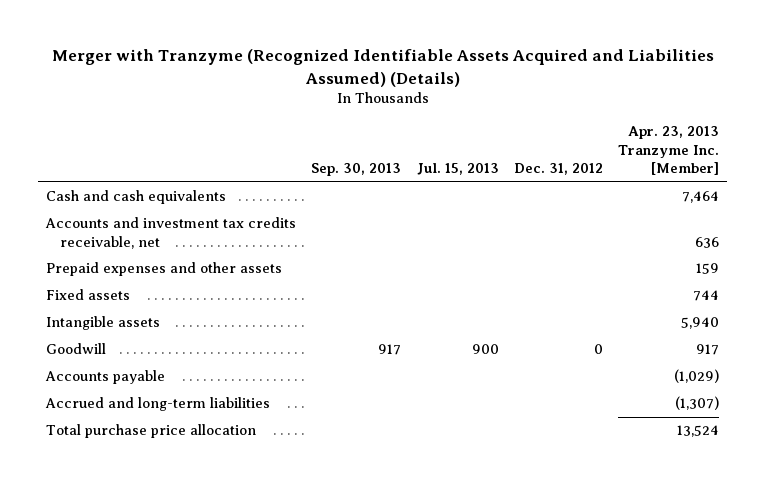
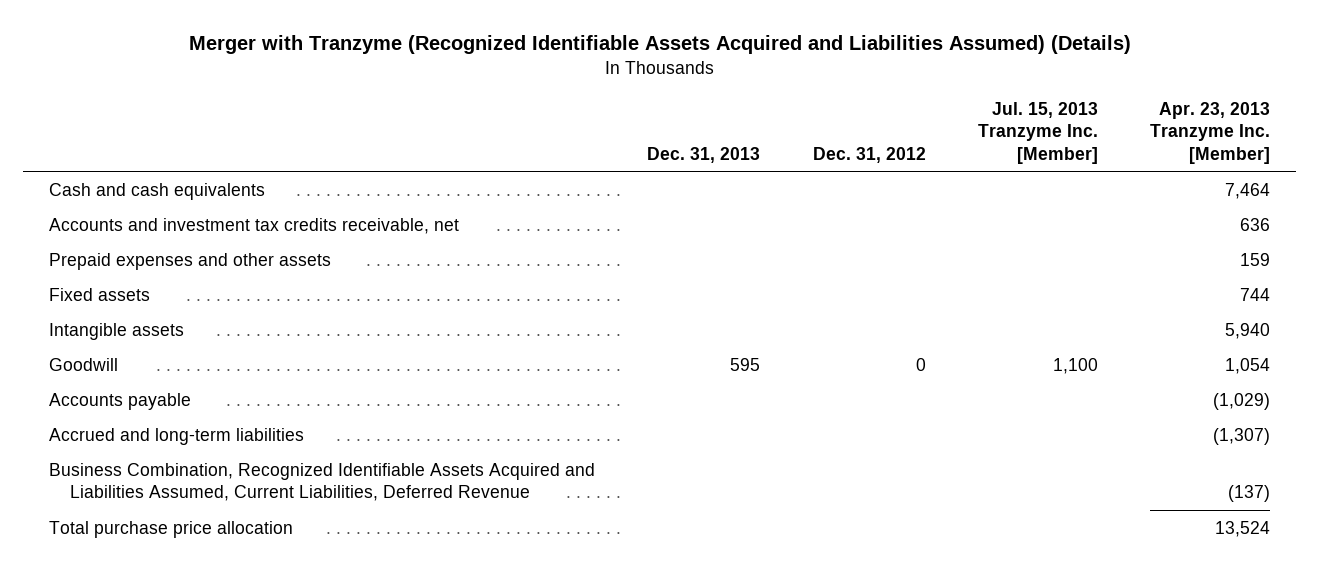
[311,163,402,177] Sep. 30, 2013 -> none
[416,163,499,176] Jul. 15, 2013 -> none
none -> [647,146,761,163] Dec. 31, 2013
none -> [977,102,1098,164] Jul. 15, 2013 Tranzyme Inc. [Member]
[696,344,720,356] 917 -> [1224,357,1270,374] 1,054
none -> [49,462,596,502] Business Combination, Recognized Identifiable Assets Acquired and Liabilities Assumed, Current Liabilities, Deferred Revenue

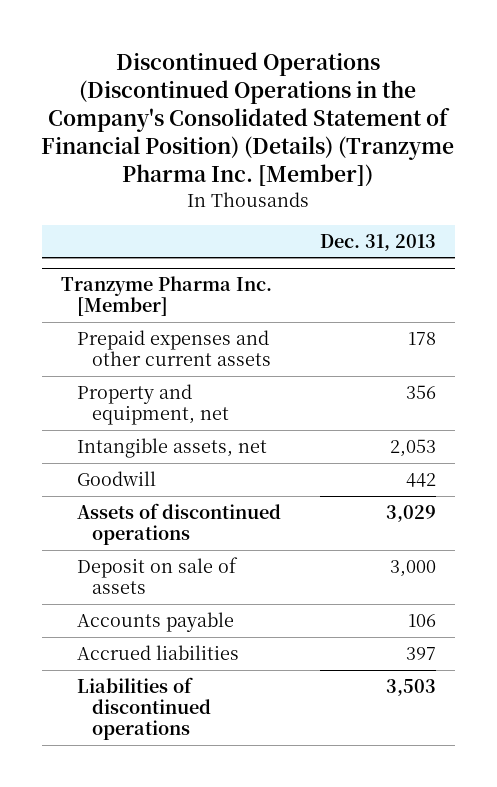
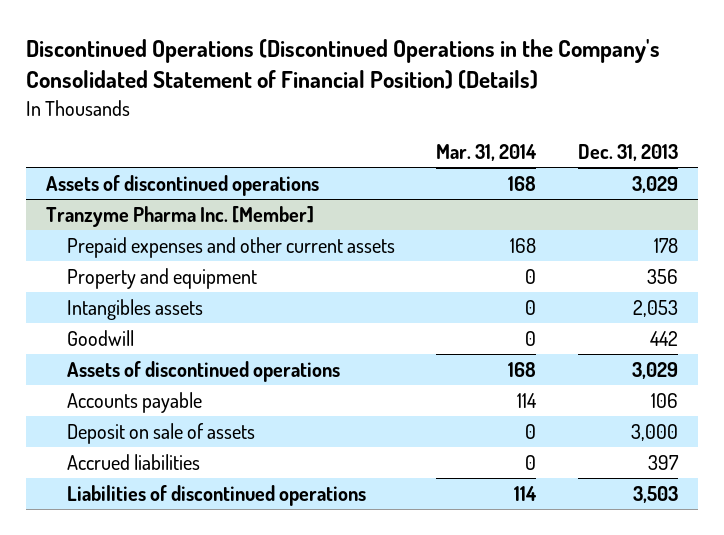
[41,51,455,187] Discontinued Operations (Discontinued Operations in the Company's Consolidated Statement of Financial Position) (Details) (Tranzyme Pharma Inc. [Member]) -> [25,39,660,90] Discontinued Operations (Discontinued Operations in the Company's Consolidated Statement of Financial Position) (Details)
none -> [436,143,538,161] Mar. 31, 2014
none -> [46,175,320,197] Assets of discontinued operations
[76,383,230,425] Property and equipment, net -> [67,268,258,290] Property and equipment
[76,437,267,458] Intangible assets, net -> [67,299,204,321] Intangibles assets
[76,556,238,594] Deposit on sale of assets -> [67,423,256,445] Deposit on sale of assets

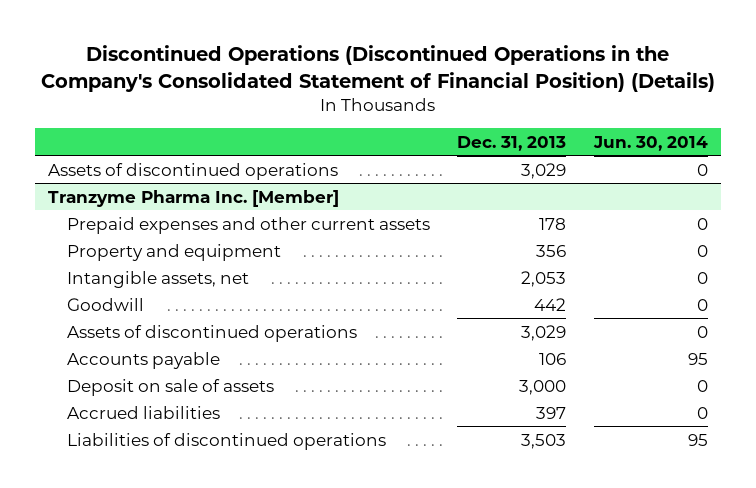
[436,143,538,161] Mar. 31, 2014 -> none
none -> [592,135,708,151] Jun. 30, 2014
[67,299,204,321] Intangibles assets -> [66,270,249,288] Intangible assets, net

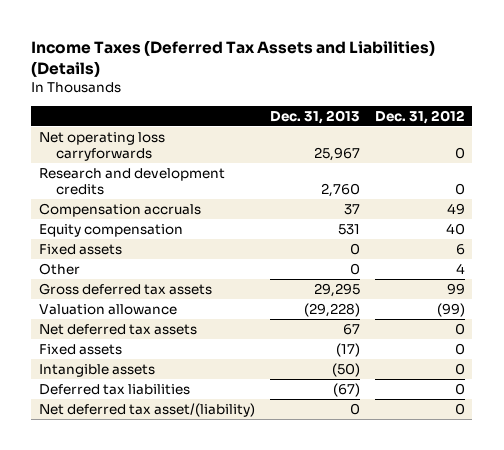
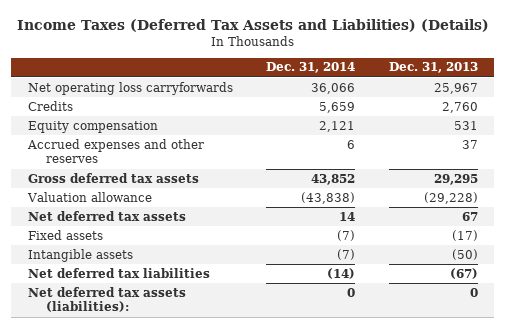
[374,109,465,124] Dec. 31, 2012 -> none
none -> [266,62,356,74] Dec. 31, 2014
[38,202,201,217] Compensation accruals -> none
[38,167,225,196] Research and development credits -> [28,100,74,111] Credits
[38,243,122,255] Fixed assets -> none
[38,262,80,275] Other -> none
none -> [27,138,205,164] Accrued expenses and other reserves
[38,383,190,395] Deferred tax liabilities -> [28,267,211,278] Net deferred tax liabilities
[38,402,255,417] Net deferred tax asset/(liability) -> [28,286,187,313] Net deferred tax assets (liabilities):

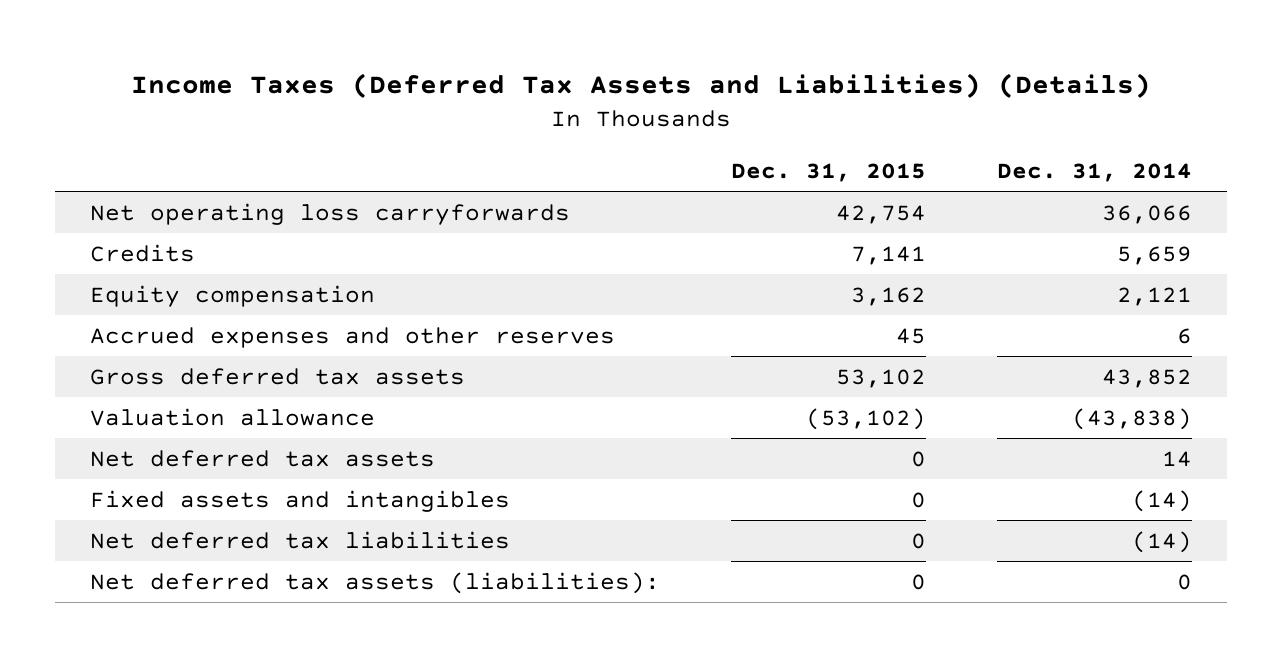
[388,62,478,74] Dec. 31, 2013 -> none
none -> [731,162,927,182] Dec. 31, 2015
[28,248,134,262] Intangible assets -> none
[28,229,104,240] Fixed assets -> [90,489,511,512] Fixed assets and intangibles
[337,229,356,241] (7) -> [1131,489,1192,512] (14)

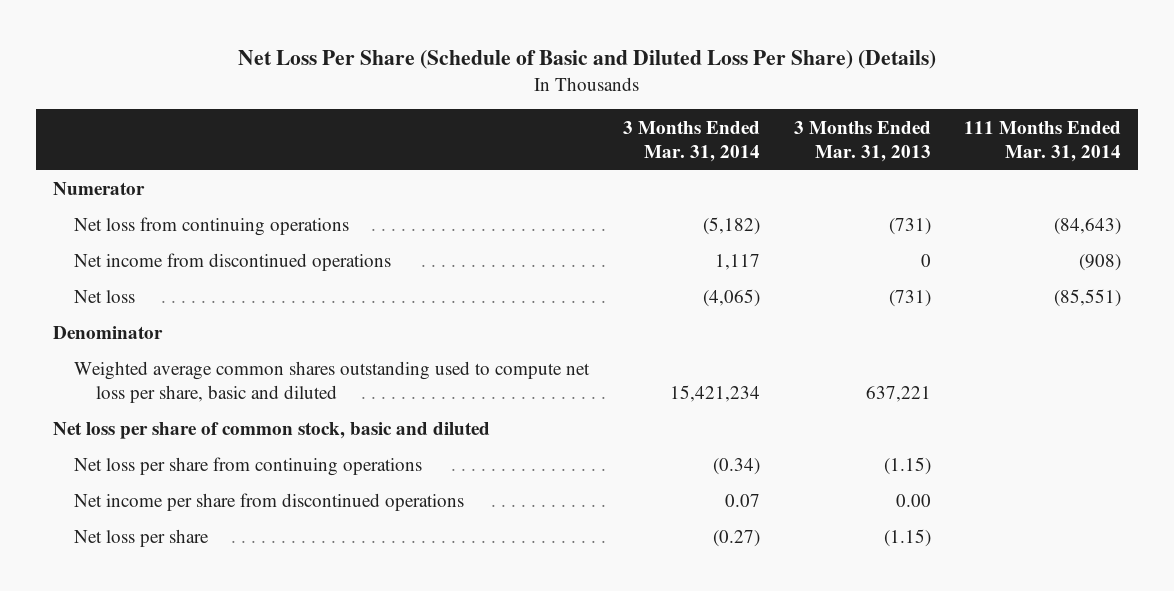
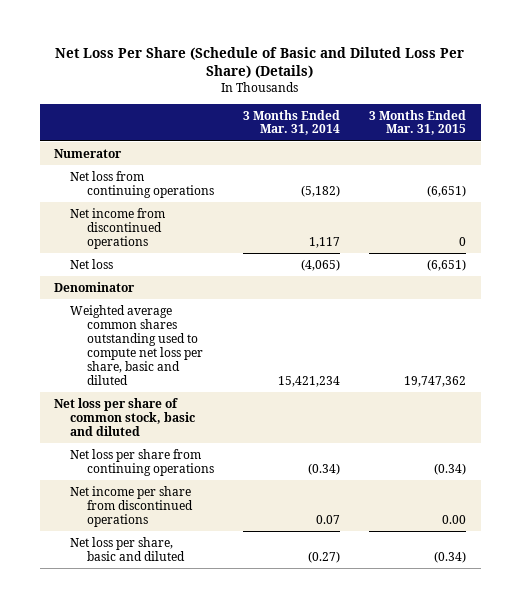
[793,120,931,162] 3 Months Ended Mar. 31, 2013 -> none
[964,120,1122,162] 111 Months Ended Mar. 31, 2014 -> none
none -> [369,109,467,136] 3 Months Ended Mar. 31, 2015
[74,529,210,548] Net loss per share -> [70,536,185,561] Net loss per share, basic and diluted

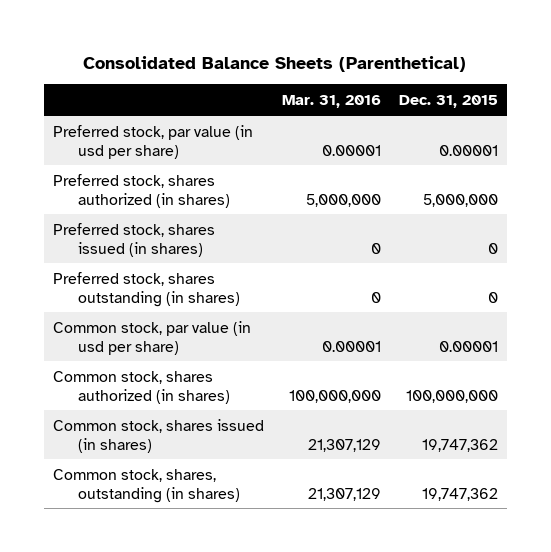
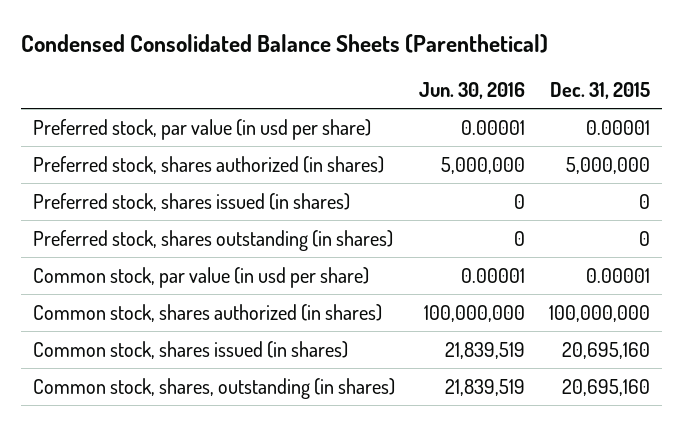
[83,55,467,72] Consolidated Balance Sheets (Parenthetical) -> [20,33,548,53] Condensed Consolidated Balance Sheets (Parenthetical)
[281,95,381,109] Mar. 31, 2016 -> none
none -> [419,82,526,100] Jun. 30, 2016
[421,438,498,452] 19,747,362 -> [562,341,651,359] 20,695,160
[421,487,498,501] 19,747,362 -> [562,378,651,396] 20,695,160

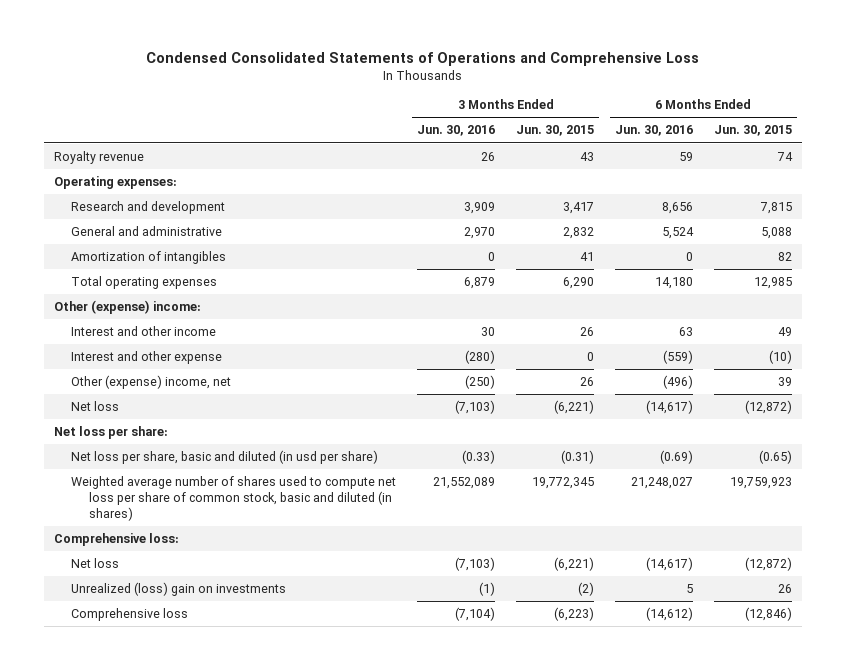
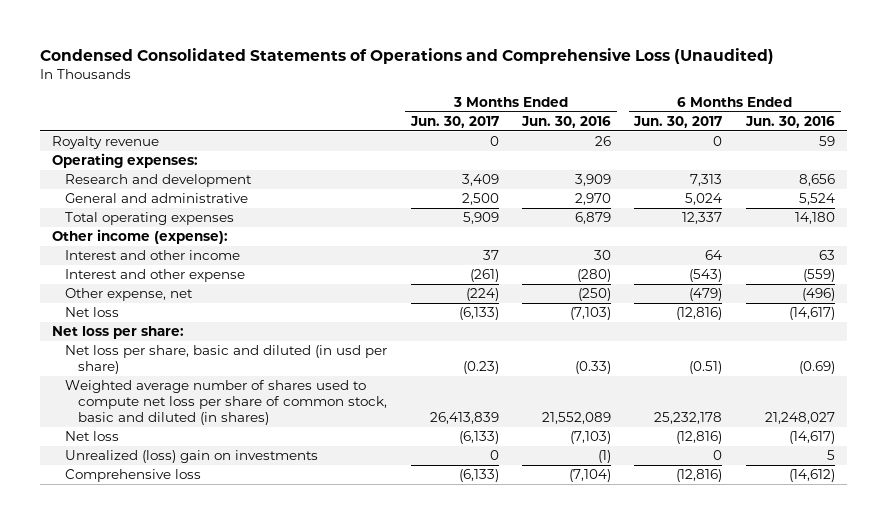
[145,51,699,66] Condensed Consolidated Statements of Operations and Comprehensive Loss -> [40,48,775,65] Condensed Consolidated Statements of Operations and Comprehensive Loss (Unaudited)
[516,125,595,137] Jun. 30, 2015 -> none
[713,125,792,137] Jun. 30, 2015 -> none
none -> [409,116,499,129] Jun. 30, 2017
none -> [633,116,723,129] Jun. 30, 2017
[71,251,227,265] Amortization of intangibles -> none
[54,300,202,315] Other (expense) income: -> [51,229,228,245] Other income (expense):
[71,375,232,390] Other (expense) income, net -> [65,288,194,302] Other expense, net
[54,533,180,547] Comprehensive loss: -> none

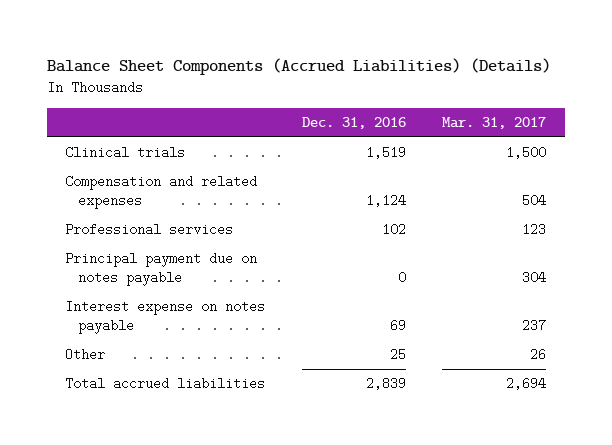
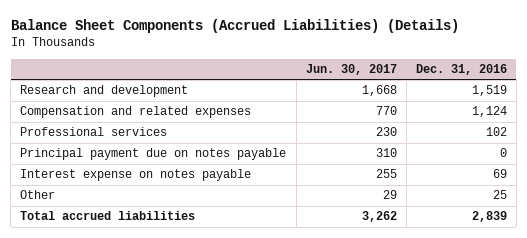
[442,117,547,130] Mar. 31, 2017 -> none
none -> [305,64,397,76] Jun. 30, 2017
[65,146,186,160] Clinical trials -> [20,85,189,98] Research and development

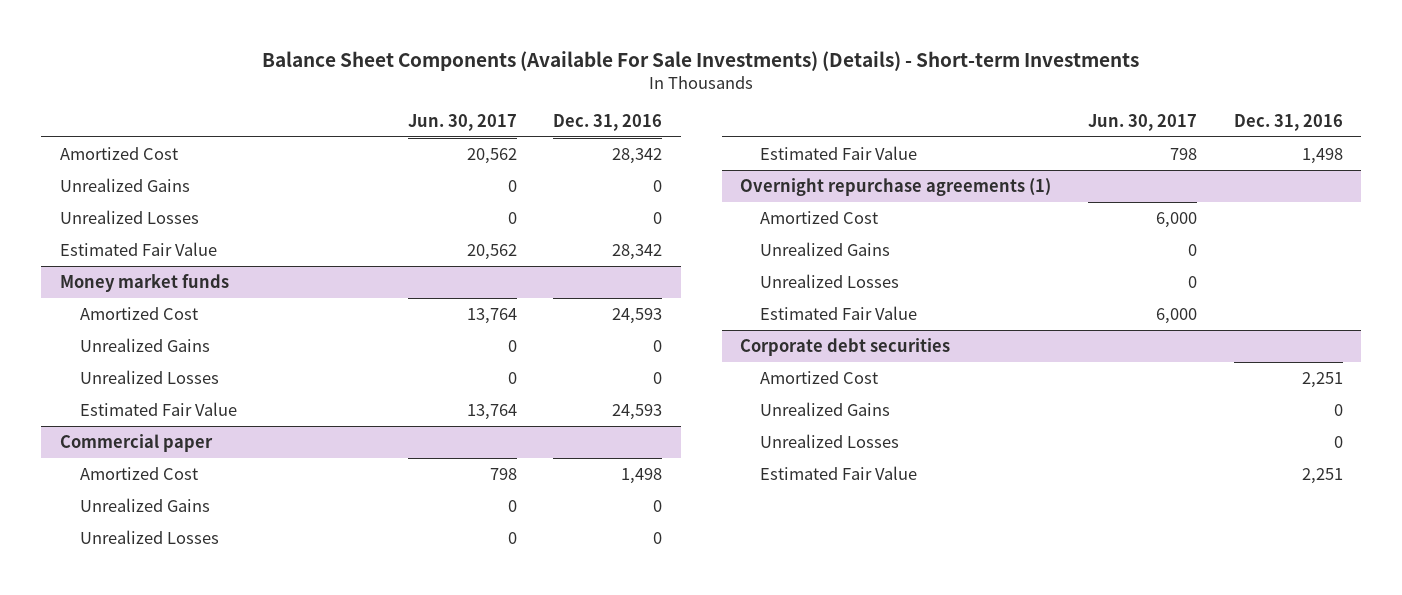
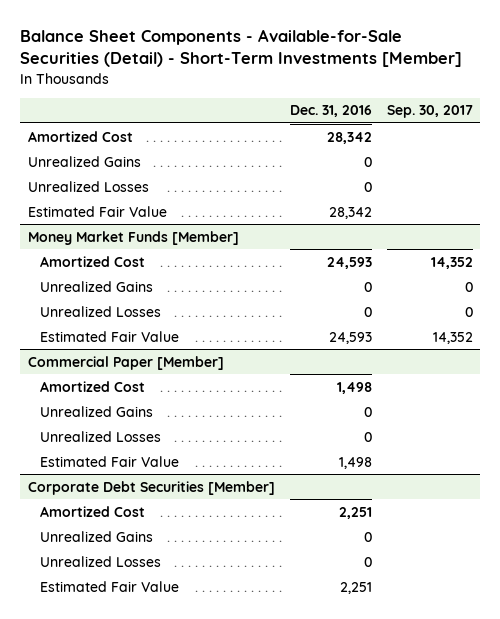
[262,50,1140,71] Balance Sheet Components (Available For Sale Investments) (Details) - Short-term Investments -> [20,29,463,68] Balance Sheet Components - Available-for-Sale Securities (Detail) - Short-Term Investments [Member]
[407,113,517,131] Jun. 30, 2017 -> none
none -> [386,105,473,119] Sep. 30, 2017
[59,273,229,292] Money market funds -> [27,230,239,245] Money Market Funds [Member]
[59,433,213,452] Commercial paper -> [27,355,224,370] Commercial Paper [Member]
[760,210,879,224] Amortized Cost -> none
[760,241,891,256] Unrealized Gains -> none
[760,273,900,288] Unrealized Losses -> none
[760,305,918,320] Estimated Fair Value -> none
[739,337,950,356] Corporate debt securities -> none
[739,177,1051,196] Overnight repurchase agreements (1) -> [27,480,275,495] Corporate Debt Securities [Member]

